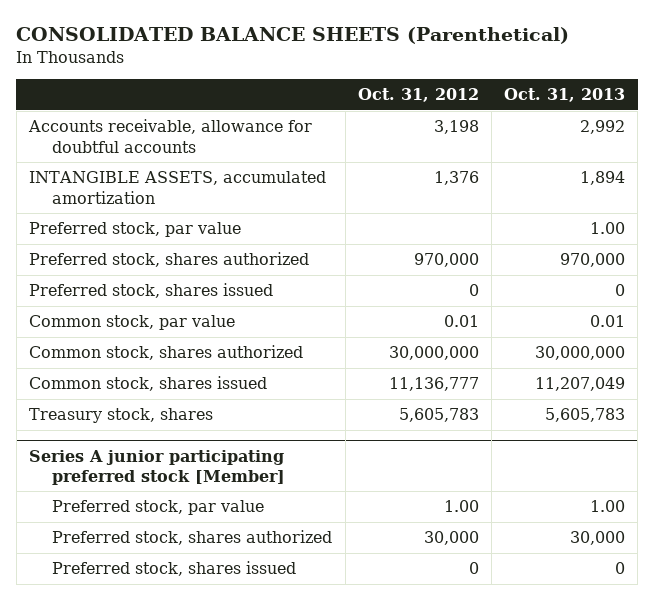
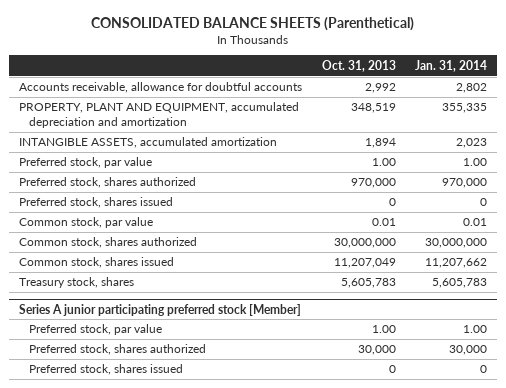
[357,88,479,103] Oct. 31, 2012 -> none
none -> [415,59,488,72] Jan. 31, 2014
none -> [19,102,300,128] PROPERTY, PLANT AND EQUIPMENT, accumulated depreciation and amortization

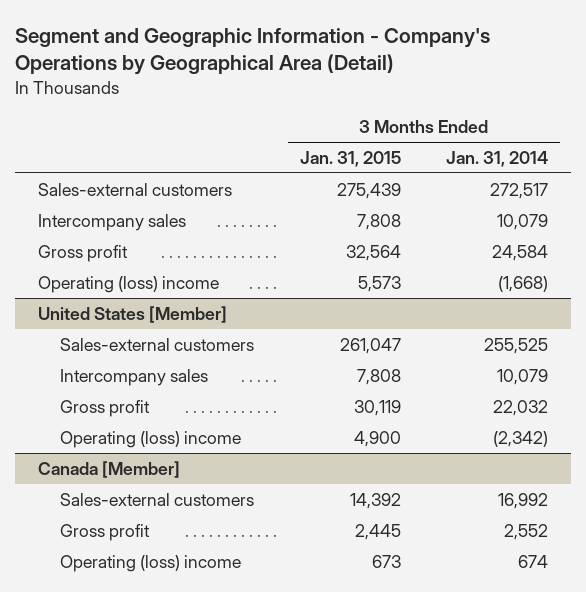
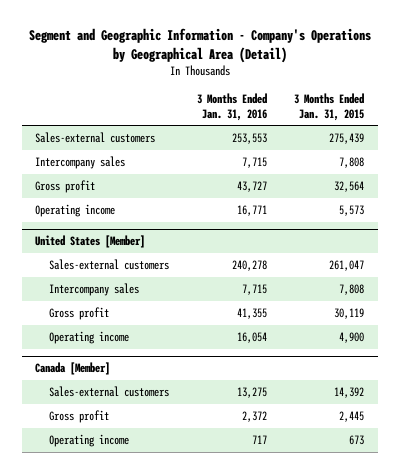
[446,150,549,167] Jan. 31, 2014 -> none
none -> [196,92,267,121] 3 Months Ended Jan. 31, 2016
[38,275,220,293] Operating (loss) income -> [35,204,116,218] Operating income
[59,430,241,448] Operating (loss) income -> [49,331,130,345] Operating income
[59,554,241,572] Operating (loss) income -> [49,434,130,448] Operating income

